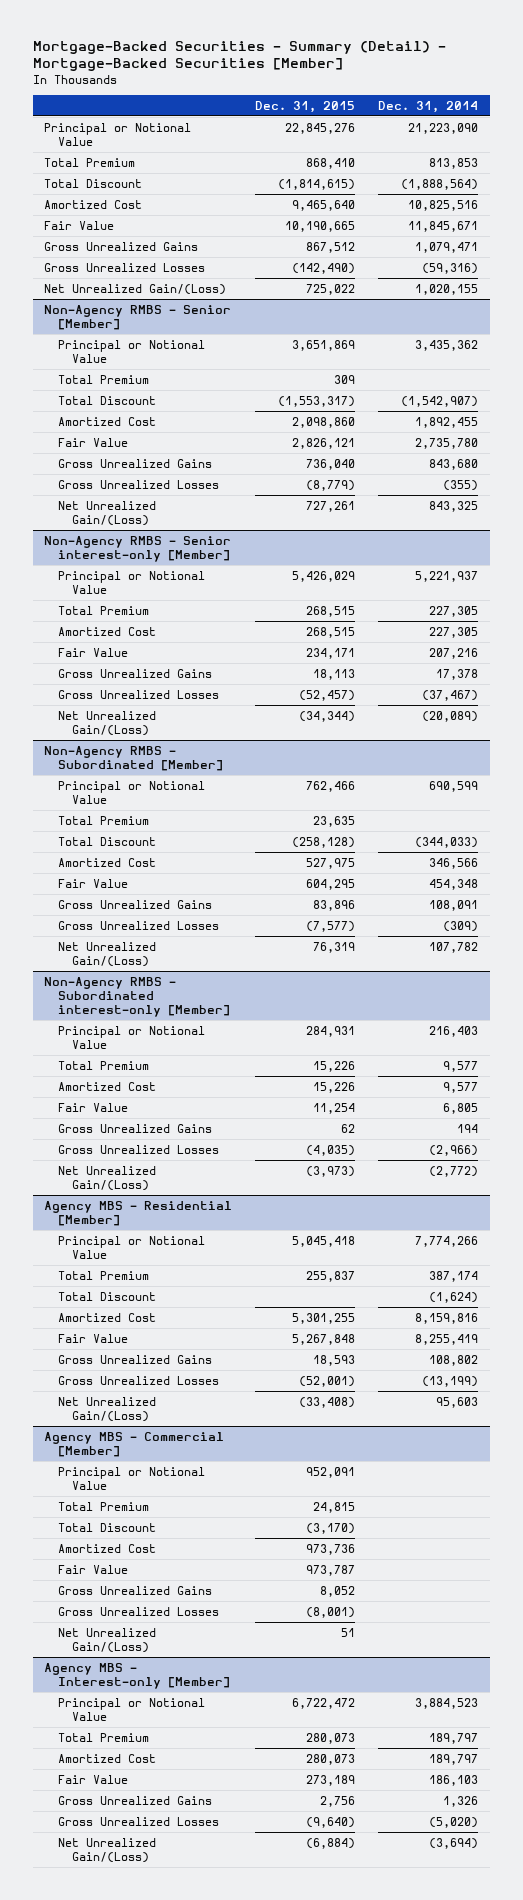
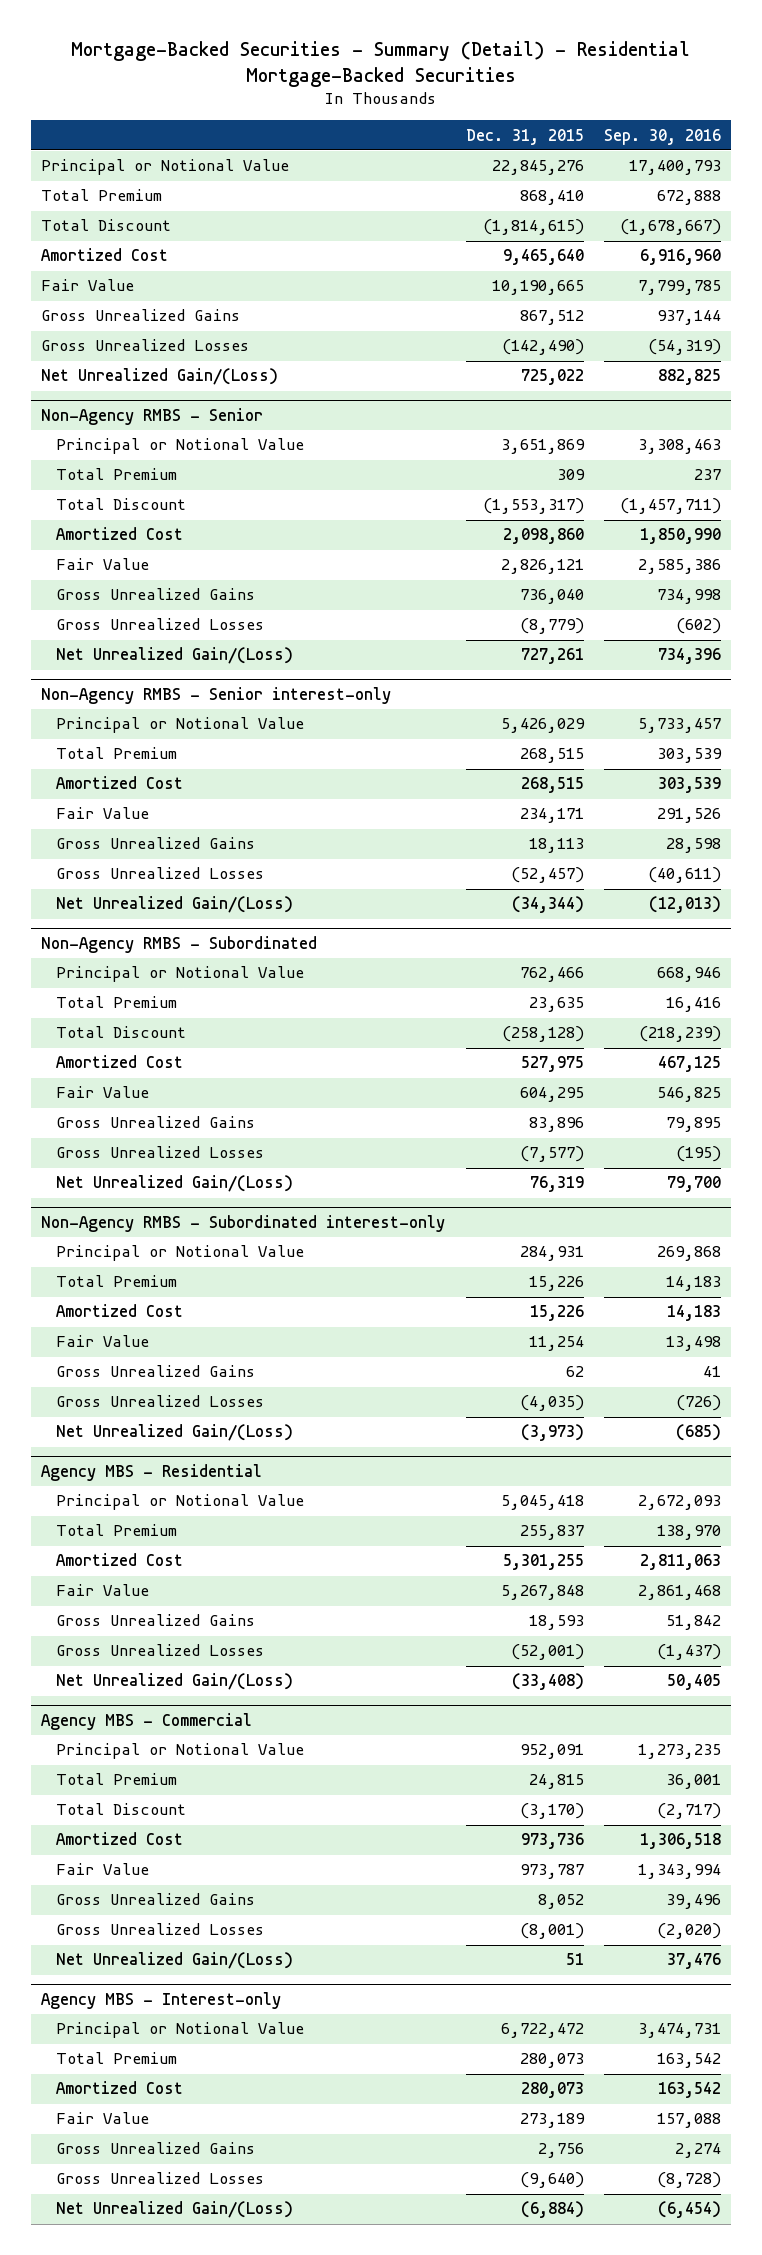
[32,40,446,72] Mortgage-Backed Securities - Summary (Detail) - Mortgage-Backed Securities [Member] -> [71,41,691,87] Mortgage-Backed Securities - Summary (Detail) - Residential Mortgage-Backed Securities
[378,101,479,114] Dec. 31, 2014 -> none
none -> [604,128,722,145] Sep. 30, 2016
[44,304,232,330] Non-Agency RMBS - Senior [Member] -> [41,408,264,426] Non-Agency RMBS - Senior
[44,535,232,562] Non-Agency RMBS - Senior interest-only [Member] -> [41,687,392,705] Non-Agency RMBS - Senior interest-only
[44,745,224,771] Non-Agency RMBS - Subordinated [Member] -> [41,936,318,954] Non-Agency RMBS - Subordinated
[44,976,231,1017] Non-Agency RMBS - Subordinated interest-only [Member] -> [41,1215,446,1233] Non-Agency RMBS - Subordinated interest-only
[44,1200,233,1226] Agency MBS - Residential [Member] -> [41,1464,263,1482] Agency MBS - Residential
[58,1291,157,1301] Total Discount -> none
[44,1431,225,1457] Agency MBS - Commercial [Member] -> [41,1713,253,1731] Agency MBS - Commercial
[44,1662,231,1689] Agency MBS - Interest-only [Member] -> [41,1992,282,2010] Agency MBS - Interest-only

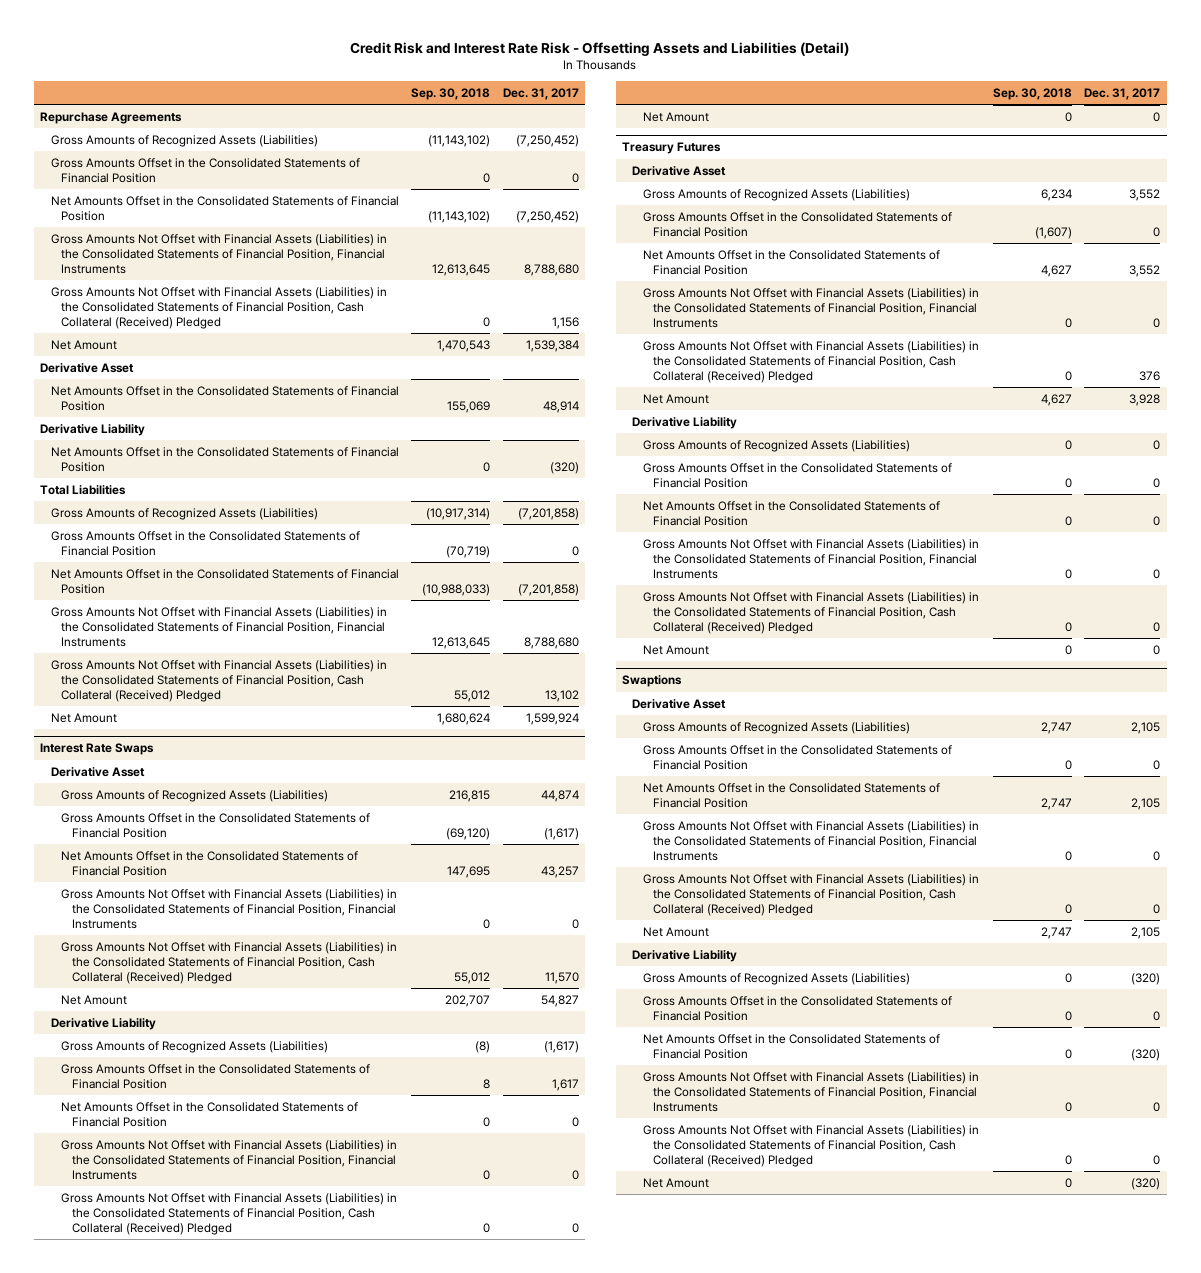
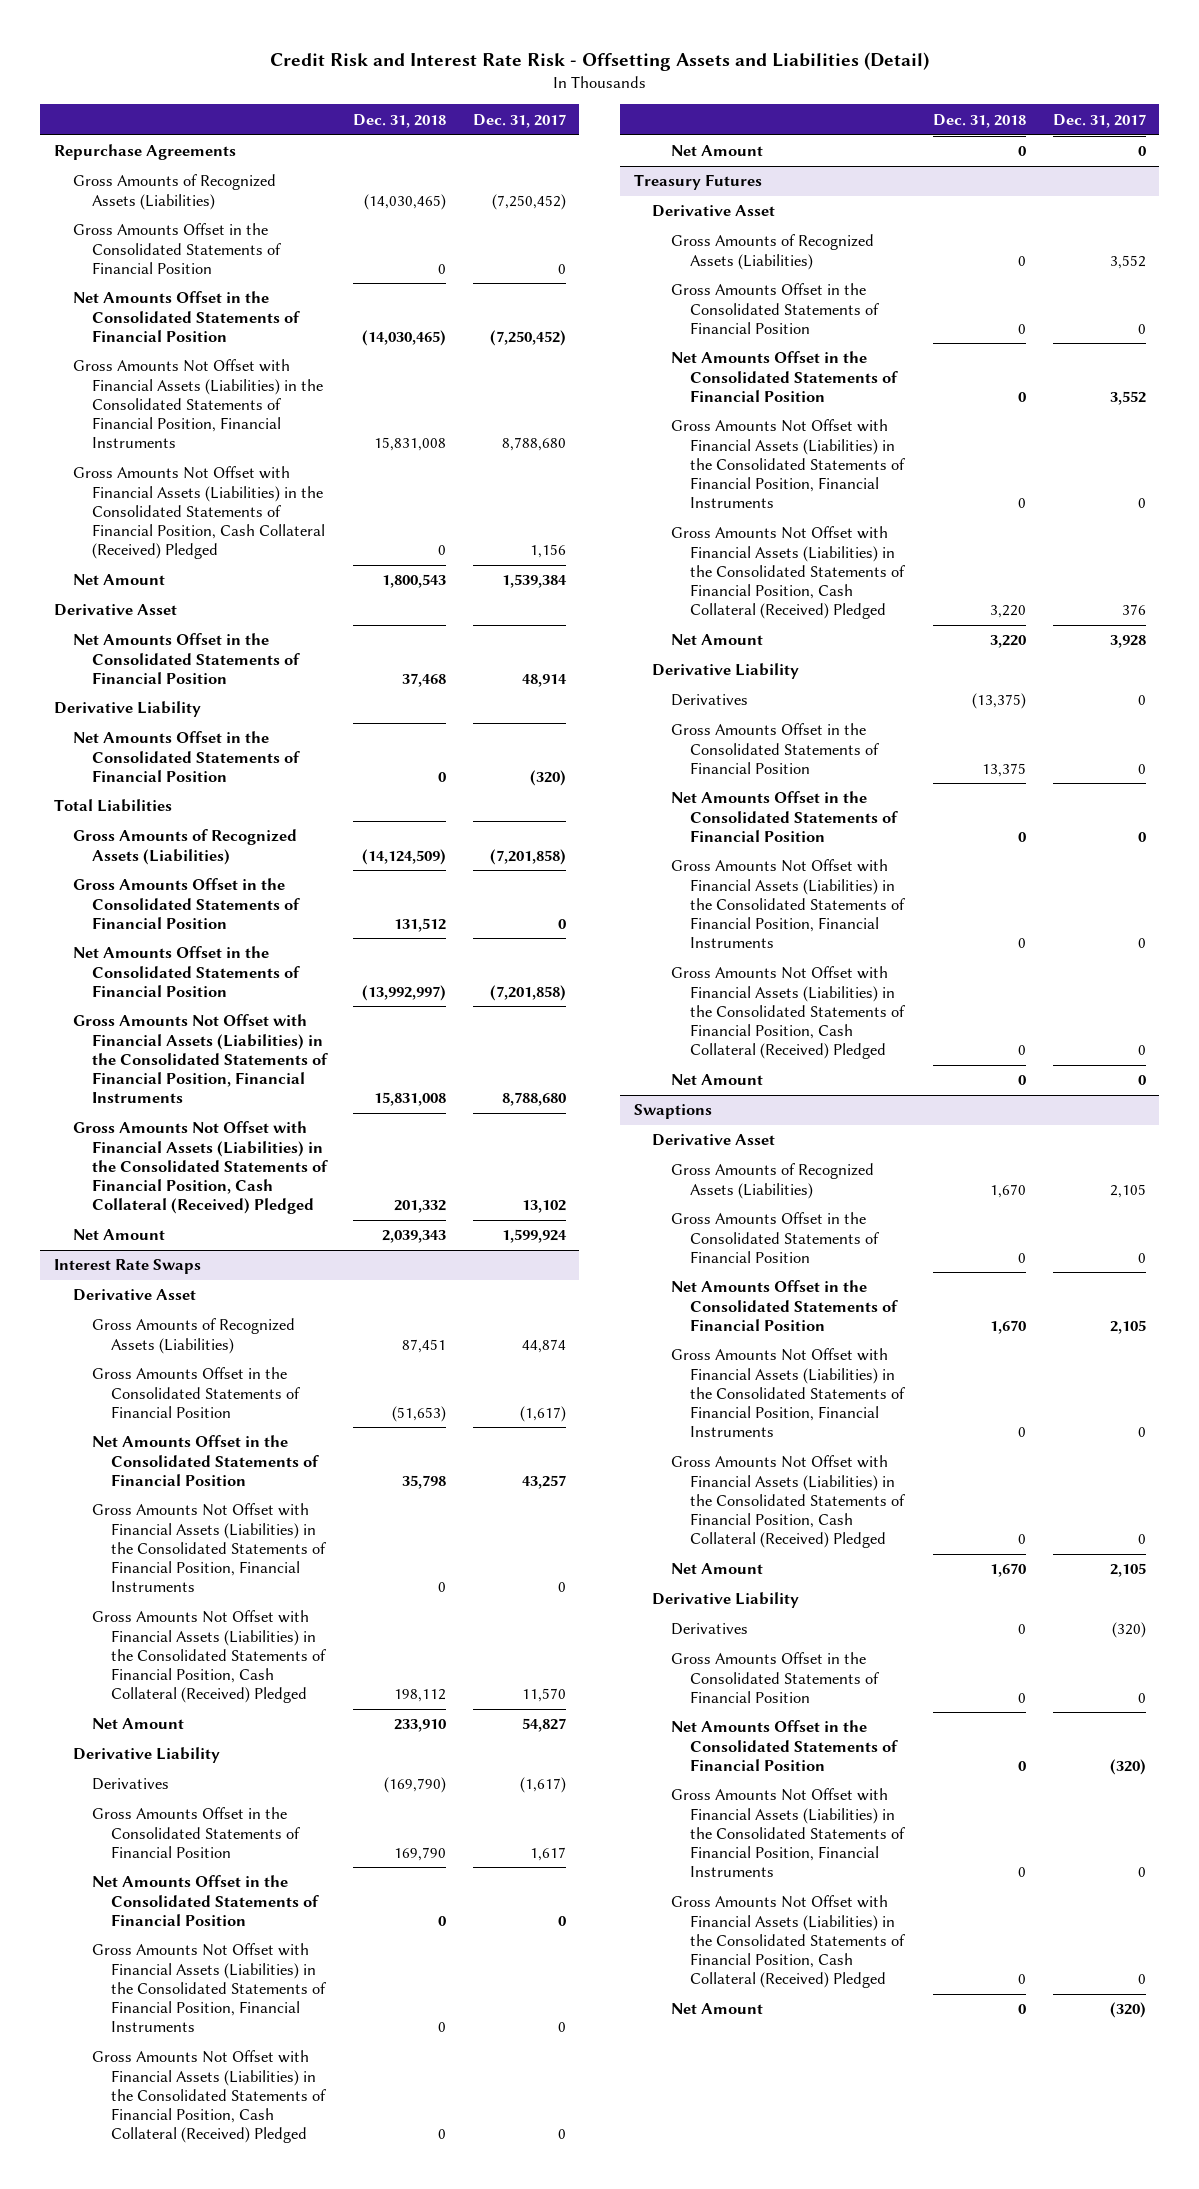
[411,88,491,101] Sep. 30, 2018 -> none
none -> [353,113,447,128] Dec. 31, 2018
[61,1040,329,1053] Gross Amounts of Recognized Assets (Liabilities) -> [91,1778,169,1791] Derivatives
[642,439,910,452] Gross Amounts of Recognized Assets (Liabilities) -> [671,694,749,707] Derivatives
[642,972,910,985] Gross Amounts of Recognized Assets (Liabilities) -> [671,1623,749,1636] Derivatives

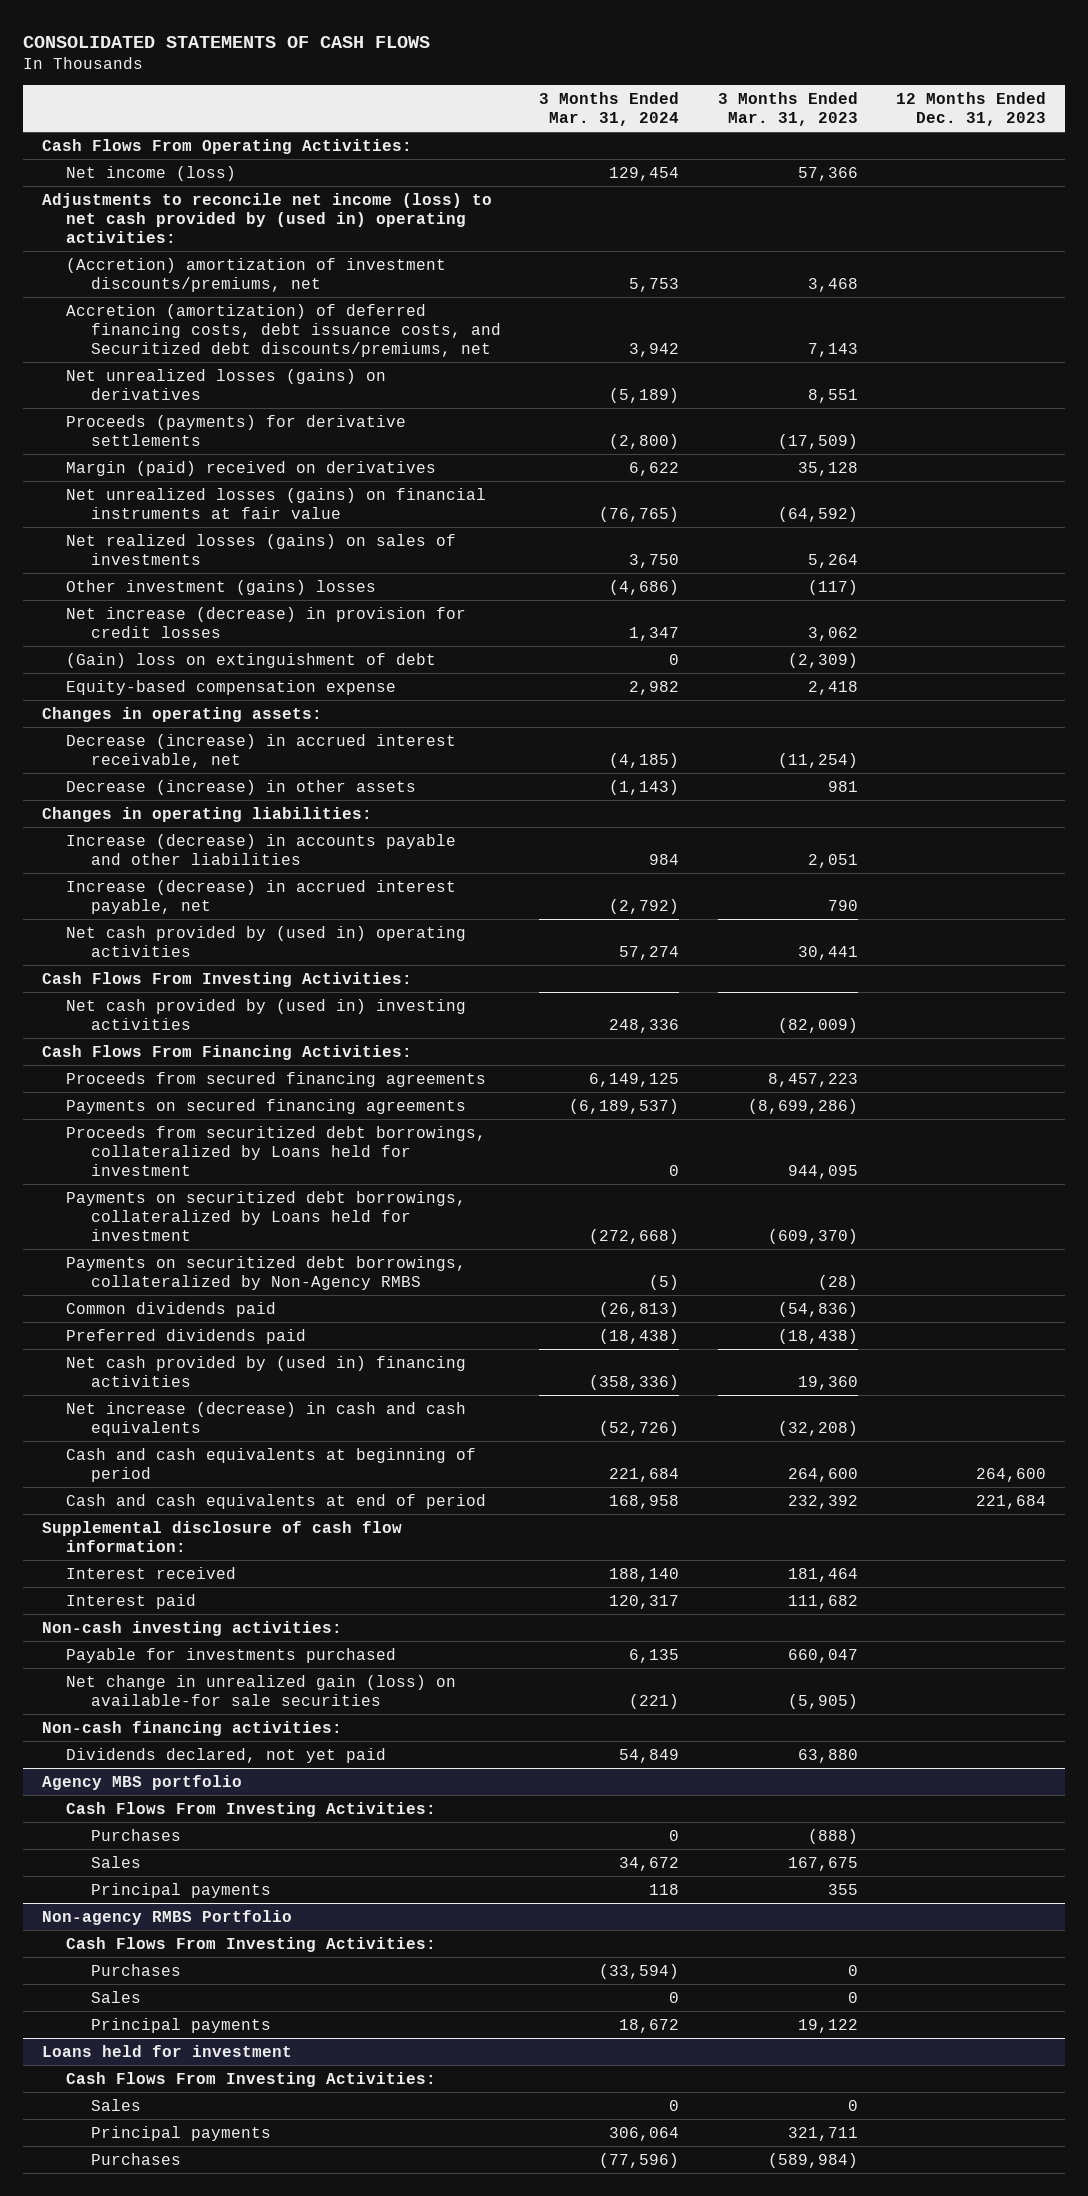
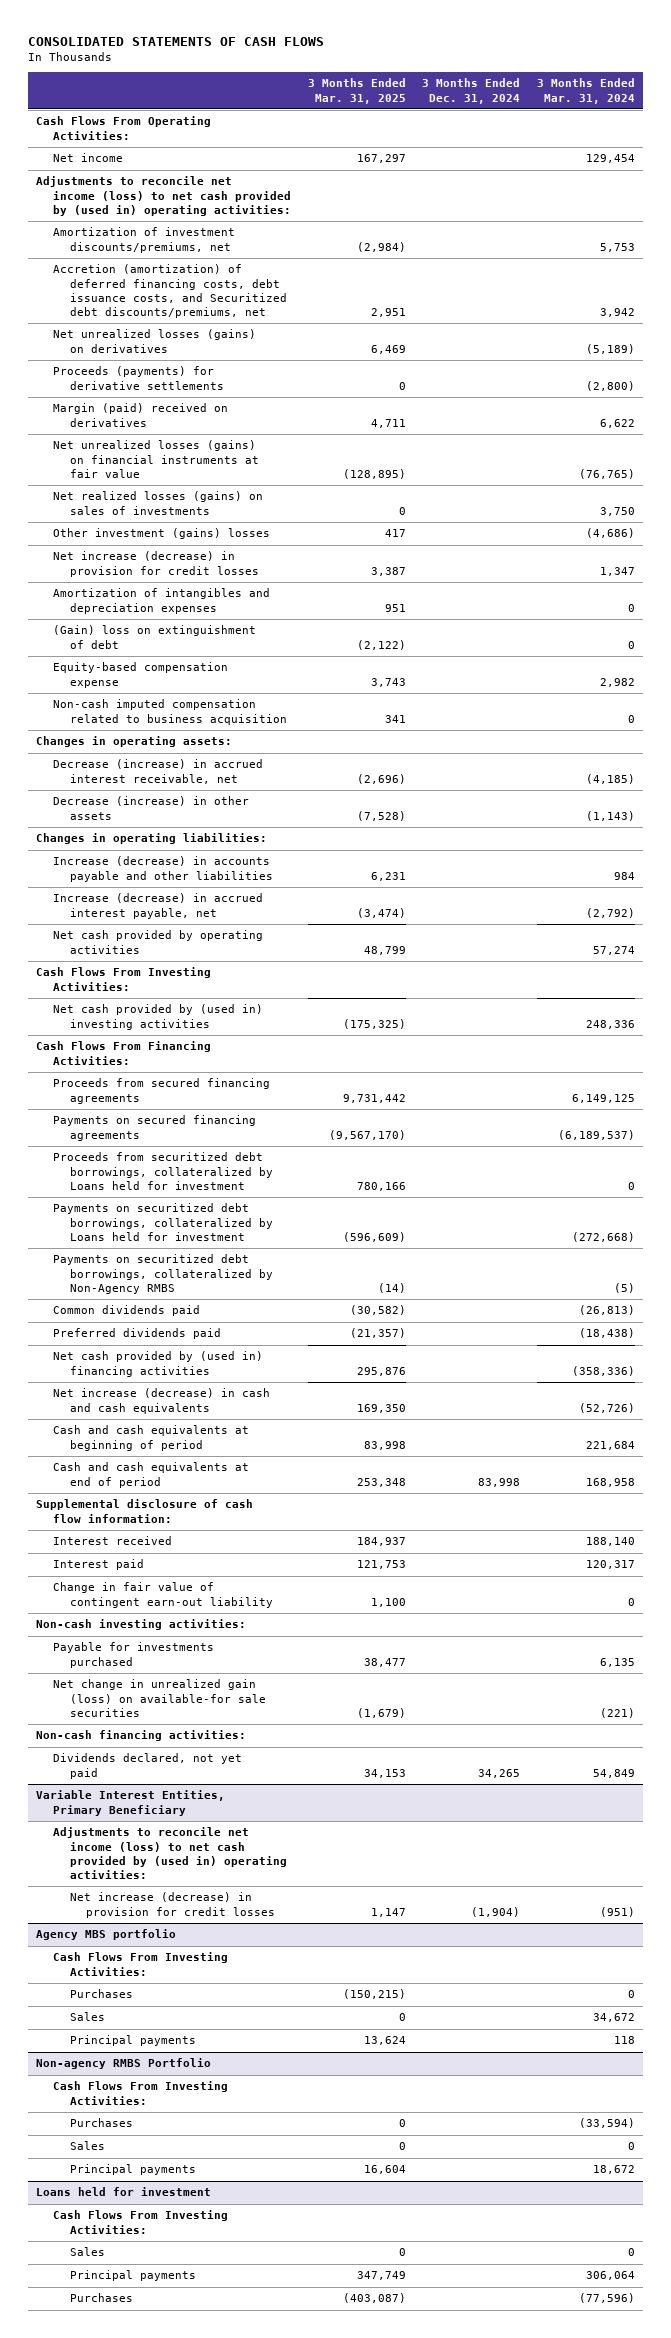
[717,91,858,127] 3 Months Ended Mar. 31, 2023 -> none
[896,91,1047,127] 12 Months Ended Dec. 31, 2023 -> none
none -> [307,78,406,104] 3 Months Ended Mar. 31, 2025
none -> [422,78,521,104] 3 Months Ended Dec. 31, 2024
[66,165,237,181] Net income (loss) -> [53,153,124,163] Net income
[66,257,447,292] (Accretion) amortization of investment discounts/premiums, net -> [53,227,236,253] Amortization of investment discounts/premiums, net
none -> [53,588,271,614] Amortization of intangibles and depreciation expenses
none -> [53,699,287,725] Non-cash imputed compensation related to business acquisition
[66,925,467,957] Net cash provided by (used in) operating activities -> [53,930,264,954] Net cash provided by operating activities
none -> [53,1582,273,1608] Change in fair value of contingent earn-out liability
none -> [36,1790,226,1816] Variable Interest Entities, Primary Beneficiary
none -> [53,1827,287,1880] Adjustments to reconcile net income (loss) to net cash provided by (used in) operating activities:
none -> [69,1892,276,1918] Net increase (decrease) in provision for credit losses

